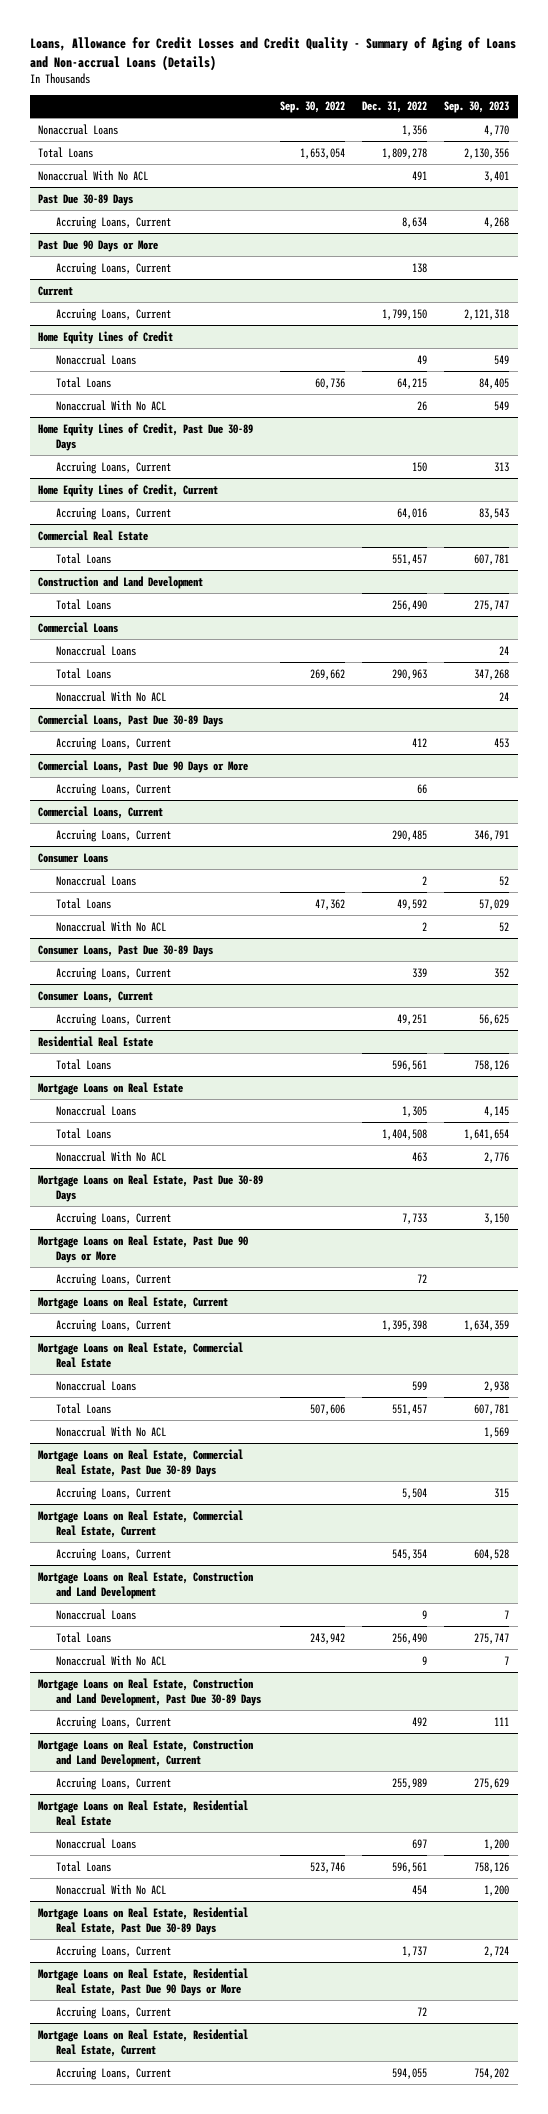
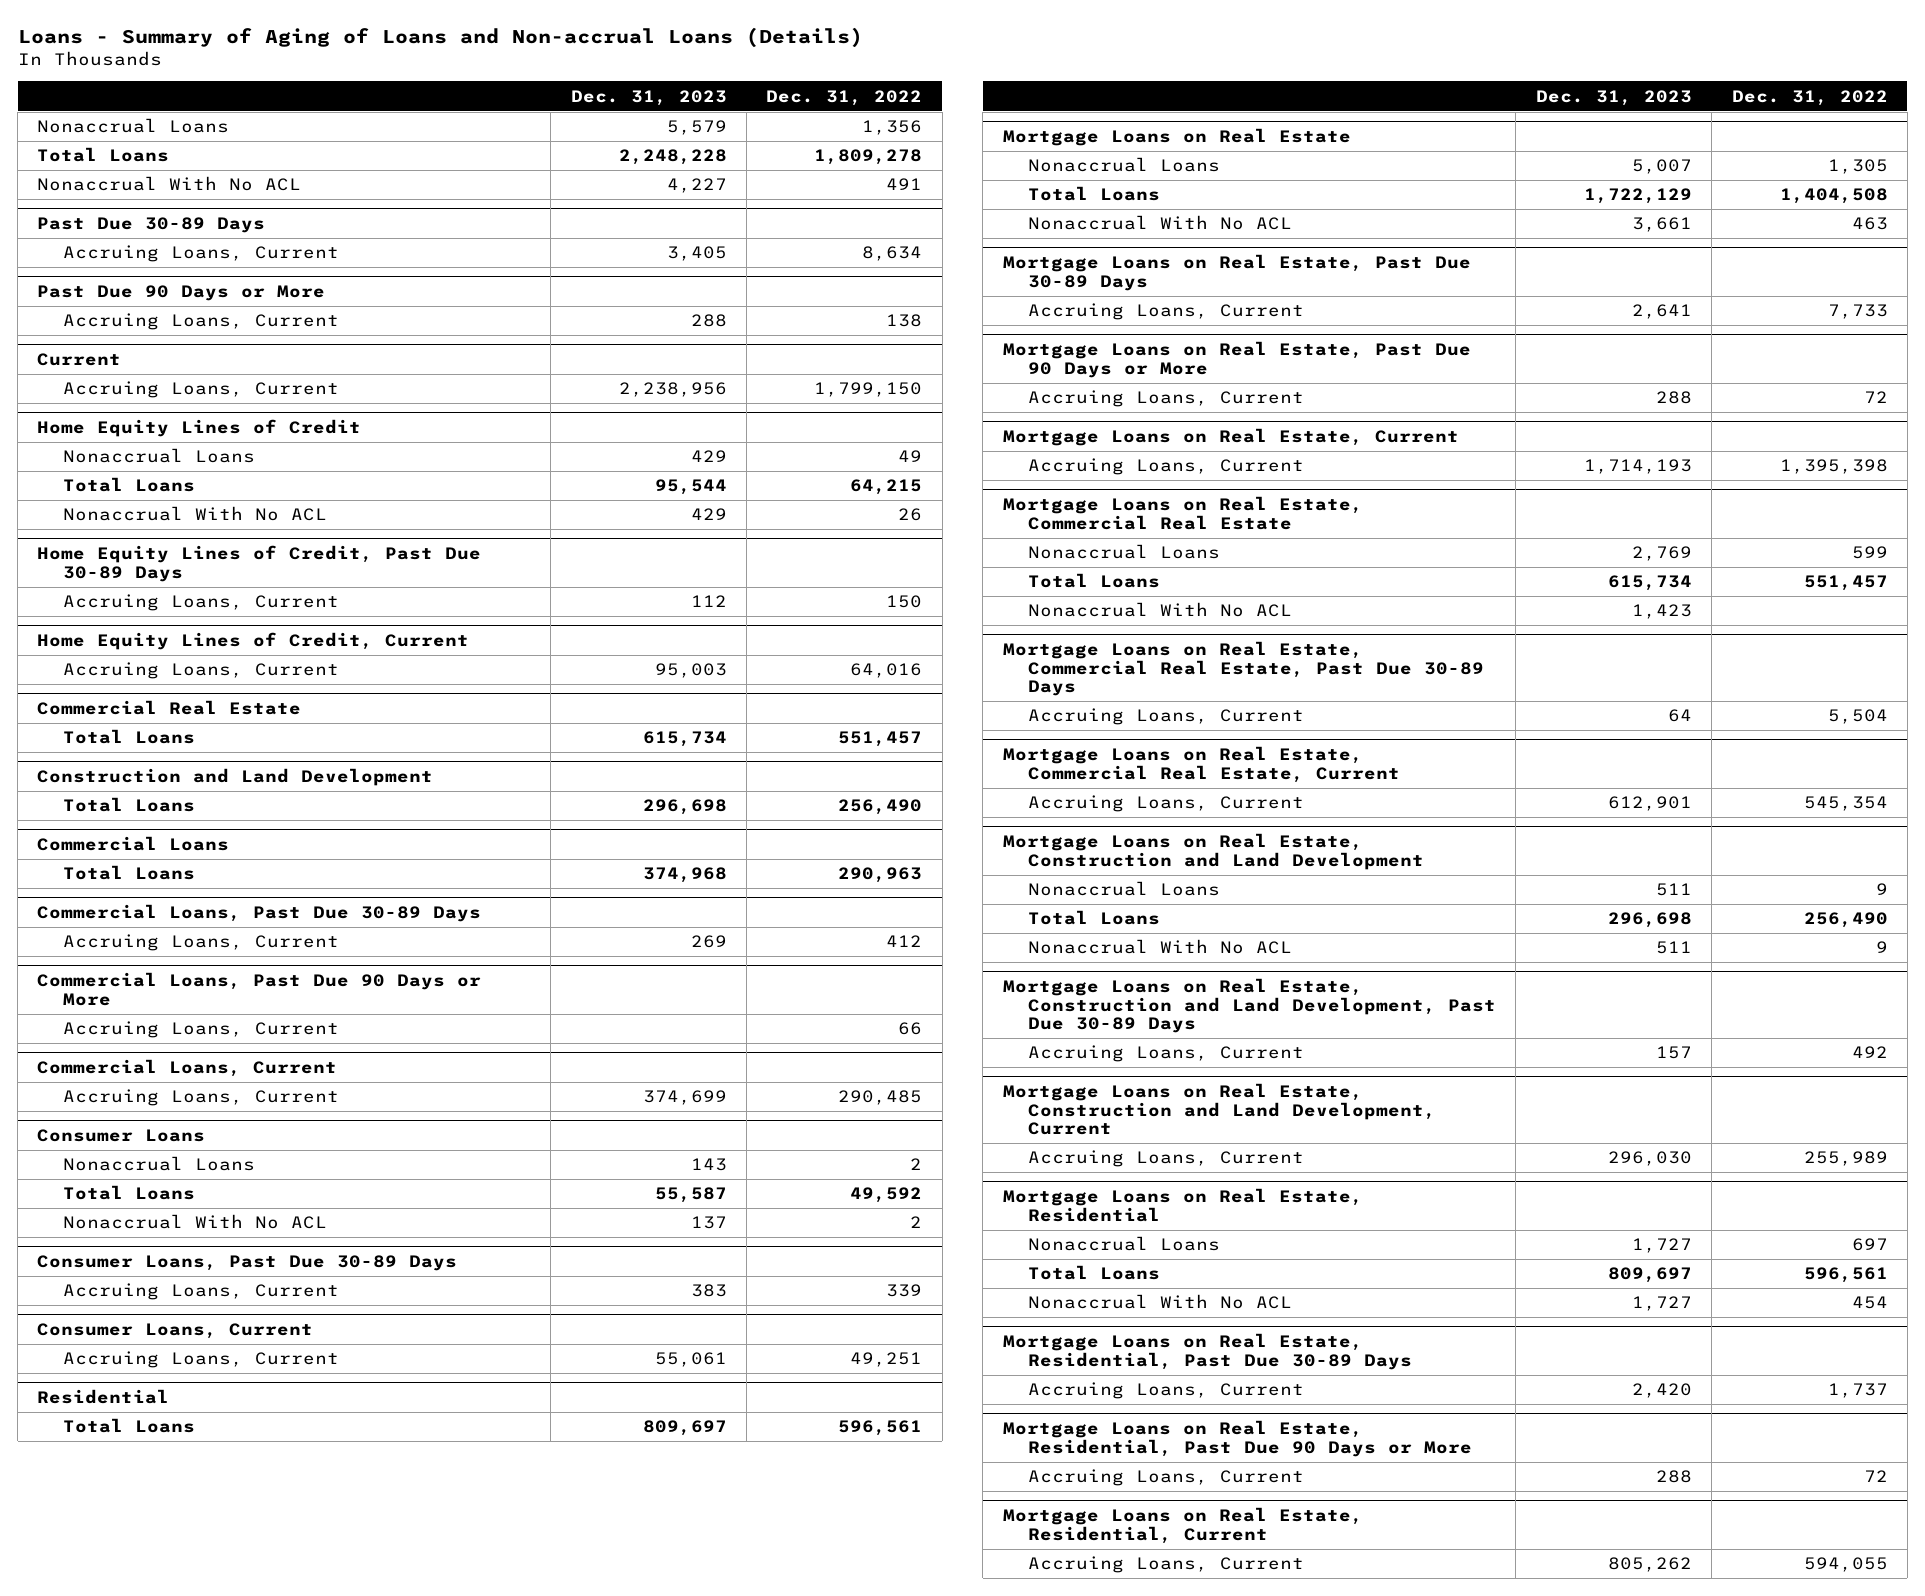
[29,37,516,71] Loans, Allowance for Credit Losses and Credit Quality - Summary of Aging of Loans and Non-accrual Loans (Details) -> [17,26,863,48] Loans - Summary of Aging of Loans and Non-accrual Loans (Details)
[280,101,346,114] Sep. 30, 2022 -> none
[444,101,510,114] Sep. 30, 2023 -> none
none -> [570,89,727,106] Dec. 31, 2023
[56,644,137,656] Nonaccrual Loans -> none
[56,690,167,702] Nonaccrual With No ACL -> none
[38,1035,154,1047] Residential Real Estate -> [37,1388,170,1404] Residential
[38,1799,249,1826] Mortgage Loans on Real Estate, Residential Real Estate -> [1002,1187,1363,1222] Mortgage Loans on Real Estate, Residential
[38,1906,249,1935] Mortgage Loans on Real Estate, Residential Real Estate, Past Due 30-89 Days -> [1002,1332,1413,1370] Mortgage Loans on Real Estate, Residential, Past Due 30-89 Days
[38,1967,249,1996] Mortgage Loans on Real Estate, Residential Real Estate, Past Due 90 Days or More -> [1002,1419,1473,1457] Mortgage Loans on Real Estate, Residential, Past Due 90 Days or More
[38,2028,249,2057] Mortgage Loans on Real Estate, Residential Real Estate, Current -> [1002,1506,1363,1544] Mortgage Loans on Real Estate, Residential, Current

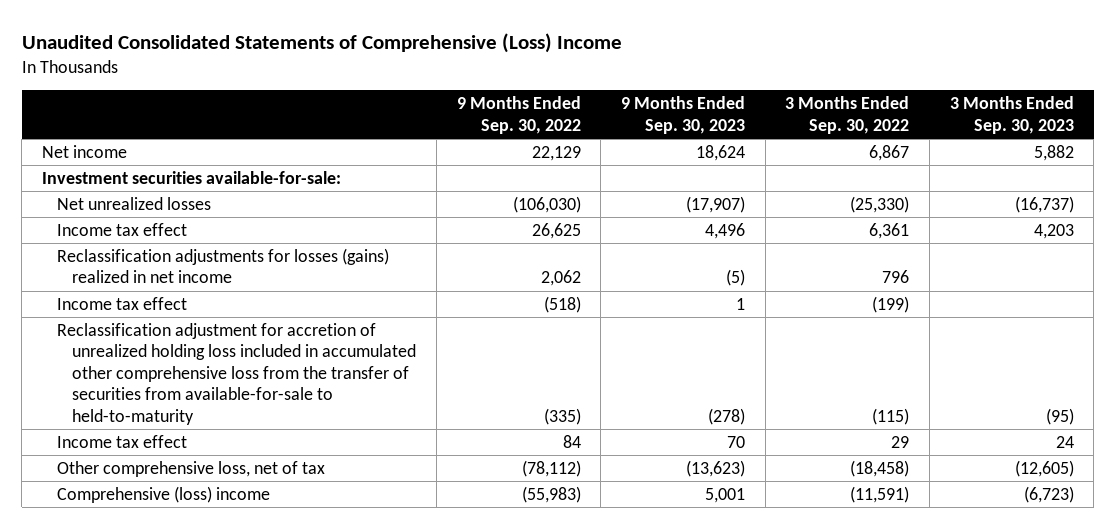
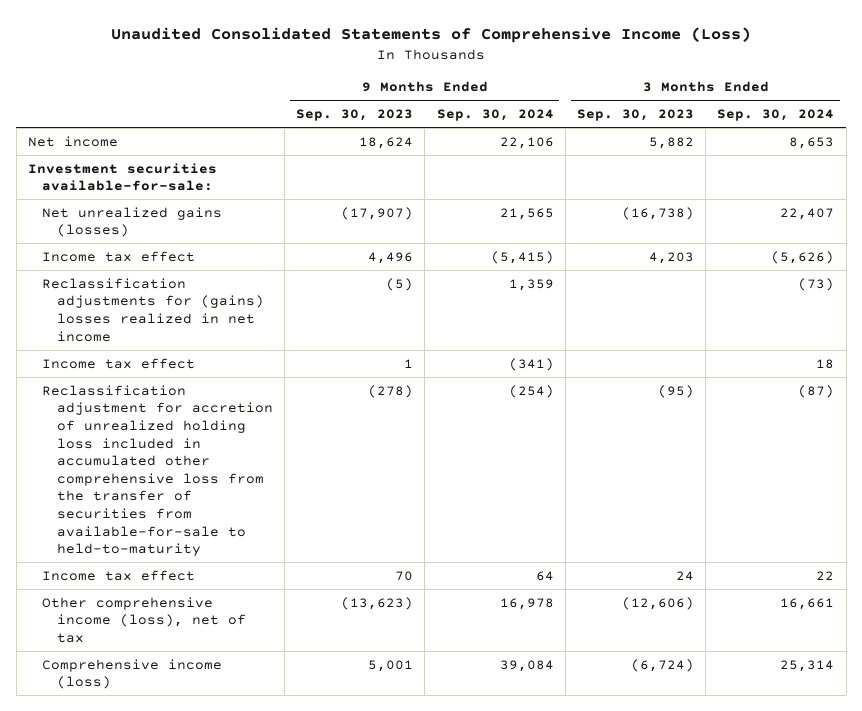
[21,32,622,53] Unaudited Consolidated Statements of Comprehensive (Loss) Income -> [111,27,752,44] Unaudited Consolidated Statements of Comprehensive Income (Loss)
[456,96,581,134] 9 Months Ended Sep. 30, 2022 -> none
[785,96,910,134] 3 Months Ended Sep. 30, 2022 -> none
none -> [436,109,554,122] Sep. 30, 2024
none -> [717,109,835,122] Sep. 30, 2024
[57,196,212,210] Net unrealized losses -> [42,206,223,238] Net unrealized gains (losses)
[1014,195,1074,213] (16,737) -> [622,206,695,220] (16,738)
[57,247,390,284] Reclassification adjustments for losses (gains) realized in net income -> [42,277,264,342] Reclassification adjustments for (gains) losses realized in net income
[57,460,326,477] Other comprehensive loss, net of tax -> [42,596,246,643] Other comprehensive income (loss), net of tax
[1014,459,1074,477] (12,605) -> [622,596,695,610] (12,606)
[57,485,271,503] Comprehensive (loss) income -> [42,658,223,690] Comprehensive income (loss)
[1023,485,1074,503] (6,723) -> [631,658,695,672] (6,724)

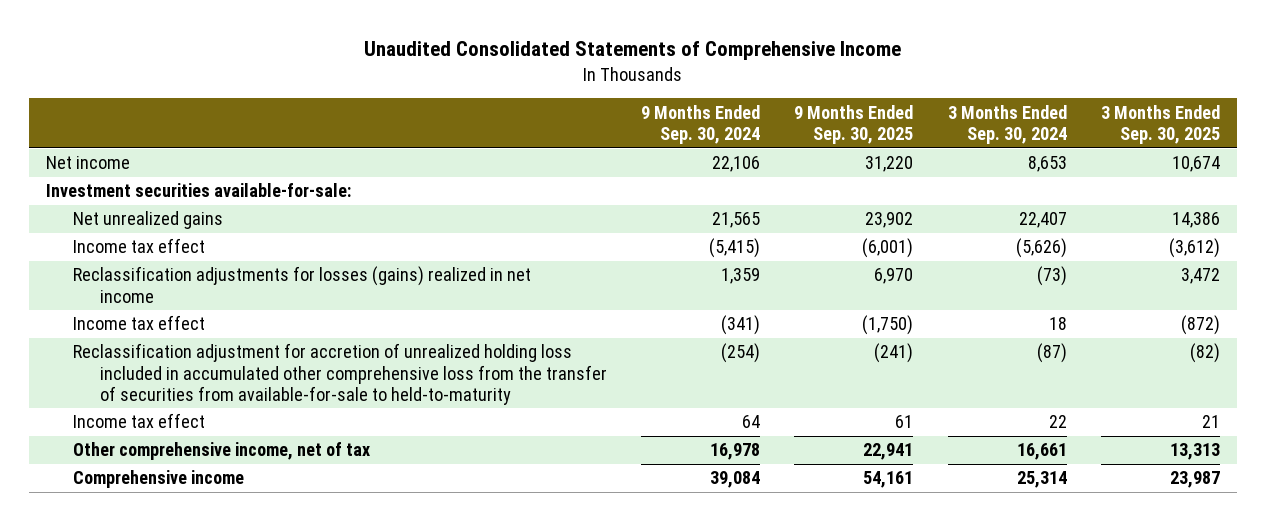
[111,27,752,44] Unaudited Consolidated Statements of Comprehensive Income (Loss) -> [363,41,901,61] Unaudited Consolidated Statements of Comprehensive Income
[296,109,414,122] Sep. 30, 2023 -> none
[577,109,695,122] Sep. 30, 2023 -> none
none -> [794,104,914,144] 9 Months Ended Sep. 30, 2025
none -> [1100,104,1220,144] 3 Months Ended Sep. 30, 2025
[42,206,223,238] Net unrealized gains (losses) -> [73,211,224,230] Net unrealized gains
[42,277,264,342] Reclassification adjustments for (gains) losses realized in net income -> [73,266,532,303] Reclassification adjustments for losses (gains) realized in net income
[42,596,246,643] Other comprehensive income (loss), net of tax -> [73,442,371,461] Other comprehensive income, net of tax
[42,658,223,690] Comprehensive income (loss) -> [73,470,245,489] Comprehensive income

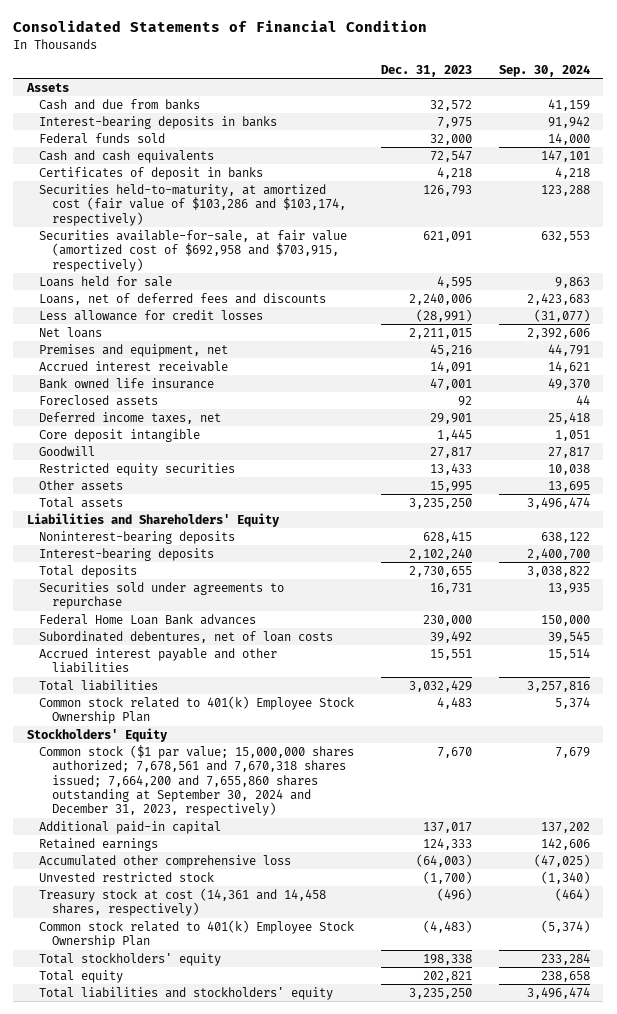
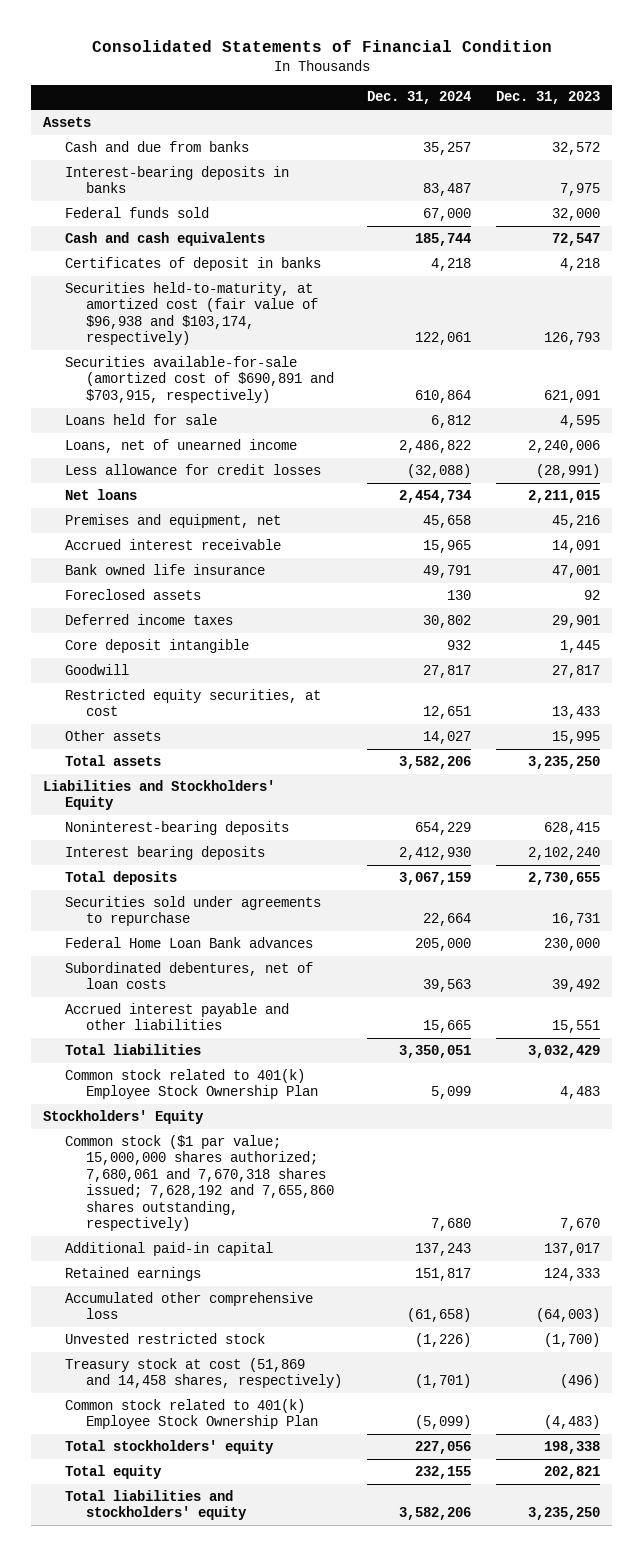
[498,64,590,77] Sep. 30, 2024 -> none
none -> [367,91,472,105] Dec. 31, 2024
[39,183,347,226] Securities held-to-maturity, at amortized cost (fair value of $103,286 and $103,174, respectively) -> [64,281,319,346] Securities held-to-maturity, at amortized cost (fair value of $96,938 and $103,174, respectively)
[39,229,348,272] Securities available-for-sale, at fair value (amortized cost of $692,958 and $703,915, respectively) -> [64,355,335,403] Securities available-for-sale (amortized cost of $690,891 and $703,915, respectively)
[39,292,327,305] Loans, net of deferred fees and discounts -> [64,438,297,453] Loans, net of unearned income
[39,411,222,424] Deferred income taxes, net -> [64,613,233,625] Deferred income taxes
[39,462,236,476] Restricted equity securities -> [64,688,321,717] Restricted equity securities, at cost
[26,512,280,527] Liabilities and Shareholders' Equity -> [43,779,276,811] Liabilities and Stockholders' Equity
[39,547,215,561] Interest-bearing deposits -> [64,845,265,860] Interest bearing deposits
[39,744,355,817] Common stock ($1 par value; 15,000,000 shares authorized; 7,678,561 and 7,670,318 shares issued; 7,664,200 and 7,655,860 shares outstanding at September 30, 2024 and December 31, 2023, respectively) -> [64,1134,335,1232] Common stock ($1 par value; 15,000,000 shares authorized; 7,680,061 and 7,670,318 shares issued; 7,628,192 and 7,655,860 shares outstanding, respectively)
[39,887,327,917] Treasury stock at cost (14,361 and 14,458 shares, respectively) -> [64,1357,343,1389] Treasury stock at cost (51,869 and 14,458 shares, respectively)

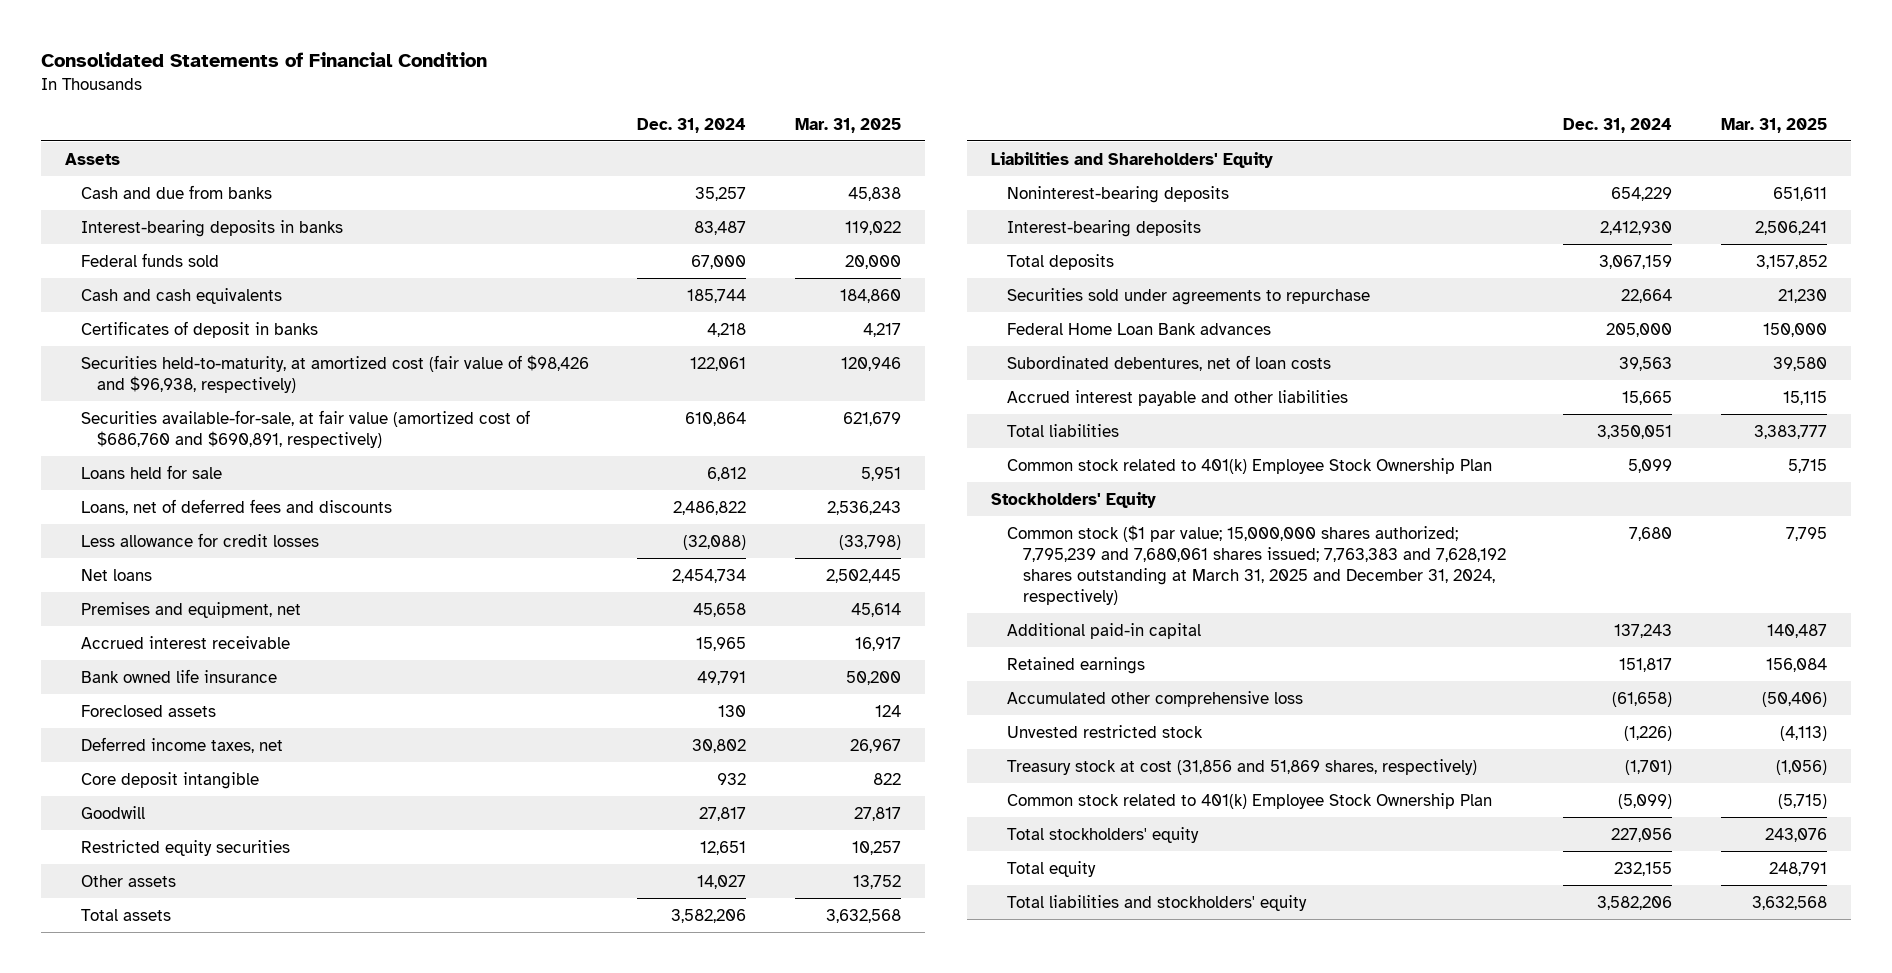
[496,91,601,105] Dec. 31, 2023 -> none
none -> [794,117,901,133] Mar. 31, 2025
[64,281,319,346] Securities held-to-maturity, at amortized cost (fair value of $96,938 and $103,174, respectively) -> [80,354,589,393] Securities held-to-maturity, at amortized cost (fair value of $98,426 and $96,938, respectively)
[64,355,335,403] Securities available-for-sale (amortized cost of $690,891 and $703,915, respectively) -> [80,409,530,448] Securities available-for-sale, at fair value (amortized cost of $686,760 and $690,891, respectively)
[64,438,297,453] Loans, net of unearned income -> [80,498,392,515] Loans, net of deferred fees and discounts
[64,613,233,625] Deferred income taxes -> [80,736,283,753] Deferred income taxes, net
[64,688,321,717] Restricted equity securities, at cost -> [80,839,290,856] Restricted equity securities
[43,779,276,811] Liabilities and Stockholders' Equity -> [991,151,1274,168] Liabilities and Shareholders' Equity
[64,845,265,860] Interest bearing deposits -> [1007,219,1202,237] Interest-bearing deposits
[64,1134,335,1232] Common stock ($1 par value; 15,000,000 shares authorized; 7,680,061 and 7,670,318 shares issued; 7,628,192 and 7,655,860 shares outstanding, respectively) -> [1007,524,1506,606] Common stock ($1 par value; 15,000,000 shares authorized; 7,795,239 and 7,680,061 shares issued; 7,763,383 and 7,628,192 shares outstanding at March 31, 2025 and December 31, 2024, respectively)
[64,1357,343,1389] Treasury stock at cost (51,869 and 14,458 shares, respectively) -> [1007,758,1478,775] Treasury stock at cost (31,856 and 51,869 shares, respectively)

